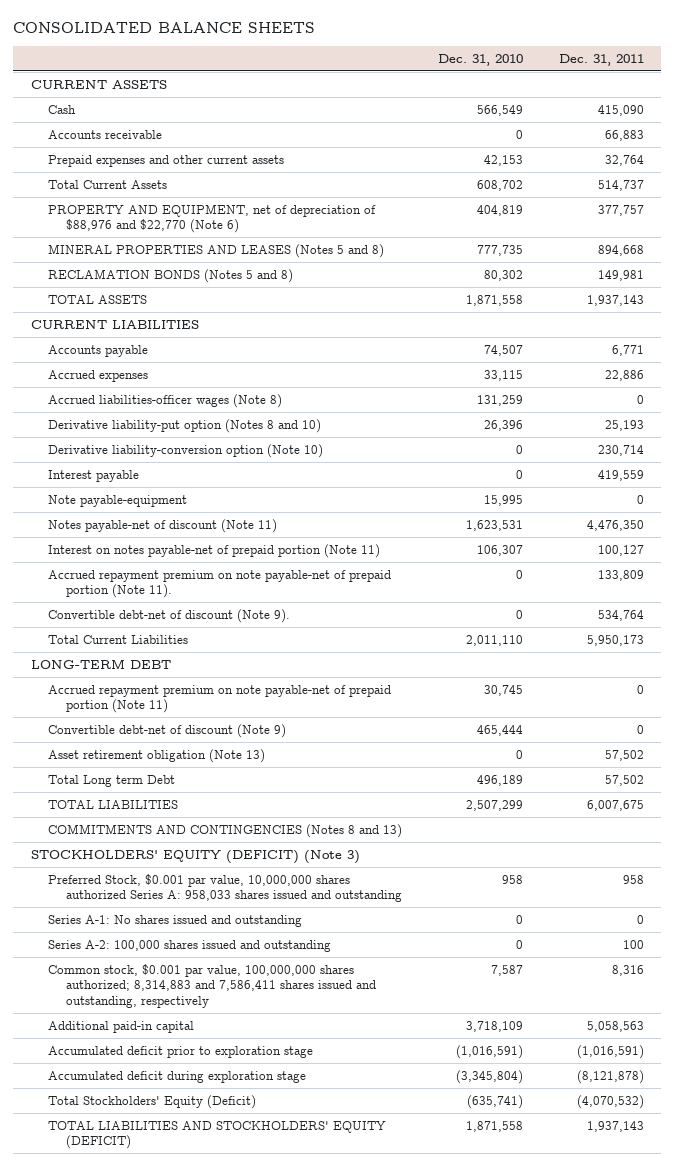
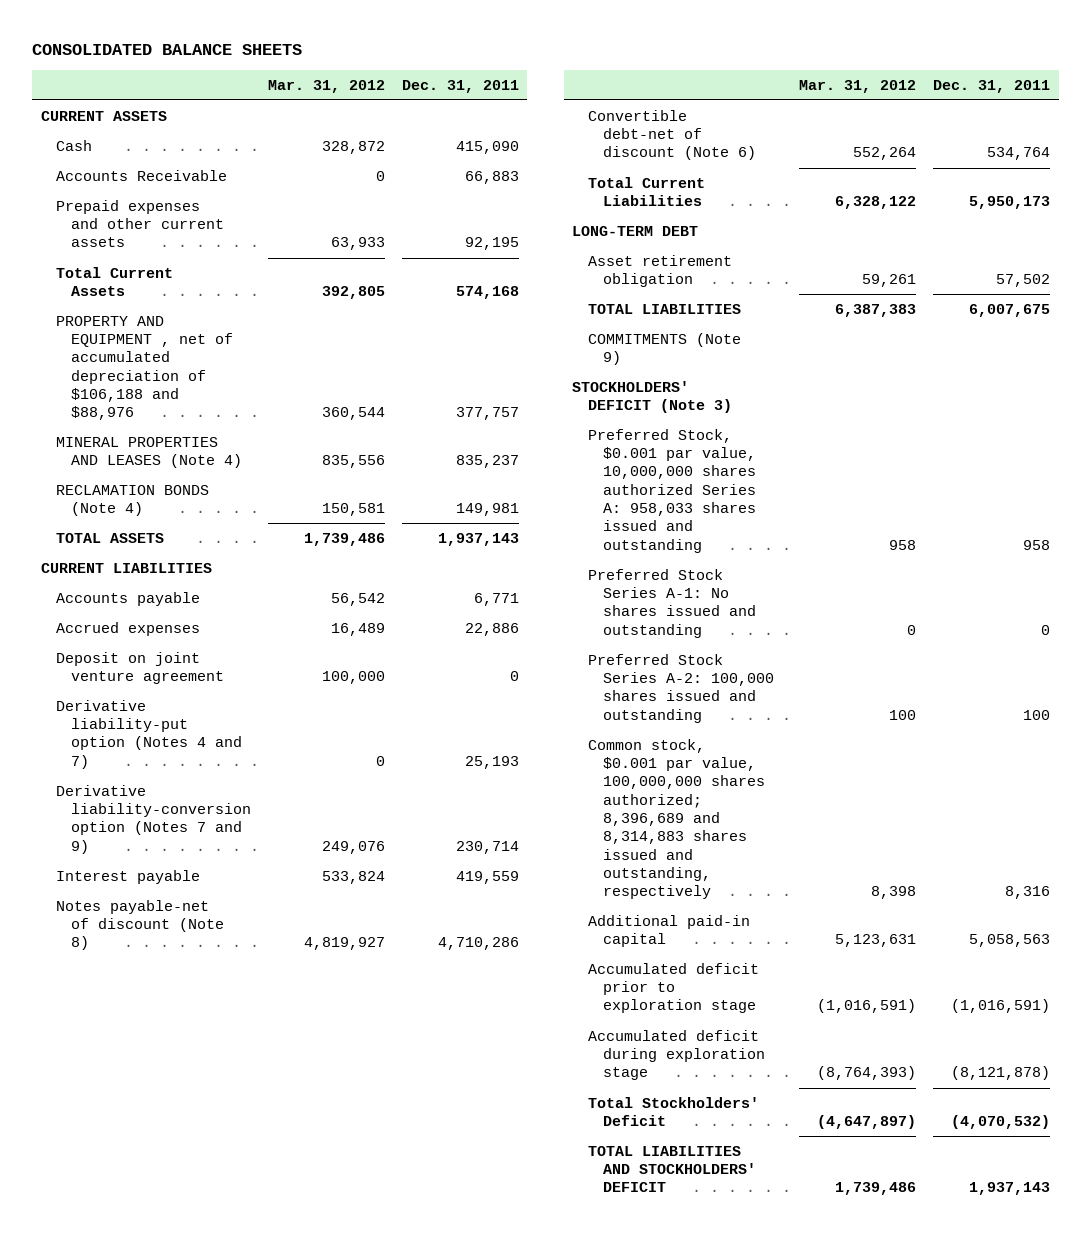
[438,53,524,66] Dec. 31, 2010 -> none
none -> [267,79,385,93] Mar. 31, 2012
[48,129,163,139] Accounts receivable -> [55,169,227,181] Accounts Receivable
[604,154,644,166] 32,764 -> [464,237,519,251] 92,195
[597,179,644,191] 514,737 -> [455,286,519,300] 574,168
[48,203,377,234] PROPERTY AND EQUIPMENT, net of depreciation of $88,976 and $22,770 (Note 6) -> [55,315,233,421] PROPERTY AND EQUIPMENT , net of accumulated depreciation of $106,188 and $88,976
[48,243,385,258] MINERAL PROPERTIES AND LEASES (Notes 5 and 8) -> [55,436,242,469] MINERAL PROPERTIES AND LEASES (Note 4)
[597,244,644,256] 894,668 -> [455,455,519,469] 835,237
[48,268,294,283] RECLAMATION BONDS (Notes 5 and 8) -> [55,484,209,517] RECLAMATION BONDS (Note 4)
[48,393,283,408] Accrued liabilities-officer wages (Note 8) -> none
none -> [55,651,224,685] Deposit on joint venture agreement
[48,418,322,433] Derivative liability-put option (Notes 8 and 10) -> [55,699,242,769] Derivative liability-put option (Notes 4 and 7)
[48,443,324,458] Derivative liability-conversion option (Note 10) -> [55,784,251,854] Derivative liability-conversion option (Notes 7 and 9)
[48,494,188,507] Note payable-equipment -> none
[48,543,381,558] Interest on notes payable-net of prepaid portion (Note 11) -> none
[48,569,392,599] Accrued repayment premium on note payable-net of prepaid portion (Note 11). -> none
[48,518,278,533] Notes payable-net of discount (Note 11) -> [55,899,224,951] Notes payable-net of discount (Note 8)
[586,519,644,531] 4,476,350 -> [437,937,519,951] 4,710,286
[48,608,291,623] Convertible debt-net of discount (Note 9). -> [587,109,756,161] Convertible debt-net of discount (Note 6)
[48,684,392,714] Accrued repayment premium on note payable-net of prepaid portion (Note 11) -> none
[48,723,287,738] Convertible debt-net of discount (Note 9) -> none
[48,774,176,787] Total Long term Debt -> none
[48,748,266,763] Asset retirement obligation (Note 13) -> [587,254,732,288] Asset retirement obligation
[48,823,403,838] COMMITMENTS AND CONTINGENCIES (Notes 8 and 13) -> [587,332,741,366] COMMITMENTS (Note 9)
[30,849,360,864] STOCKHOLDERS' EQUITY (DEFICIT) (Note 3) -> [572,380,732,414] STOCKHOLDERS' DEFICIT (Note 3)
[48,914,303,927] Series A-1: No shares issued and outstanding -> [587,568,756,638] Preferred Stock Series A-1: No shares issued and outstanding
[48,939,332,952] Series A-2: 100,000 shares issued and outstanding -> [587,653,774,723] Preferred Stock Series A-2: 100,000 shares issued and outstanding
[48,963,377,1008] Common stock, $0.001 par value, 100,000,000 shares authorized; 8,314,883 and 7,586,411 shares issued and outstanding, respectively -> [587,738,765,900] Common stock, $0.001 par value, 100,000,000 shares authorized; 8,396,689 and 8,314,883 shares issued and outstanding, respectively
[48,1094,257,1109] Total Stockholders' Equity (Deficit) -> [587,1096,759,1127] Total Stockholders' Deficit
[48,1120,387,1150] TOTAL LIABILITIES AND STOCKHOLDERS' EQUITY (DEFICIT) -> [587,1145,756,1193] TOTAL LIABILITIES AND STOCKHOLDERS' DEFICIT

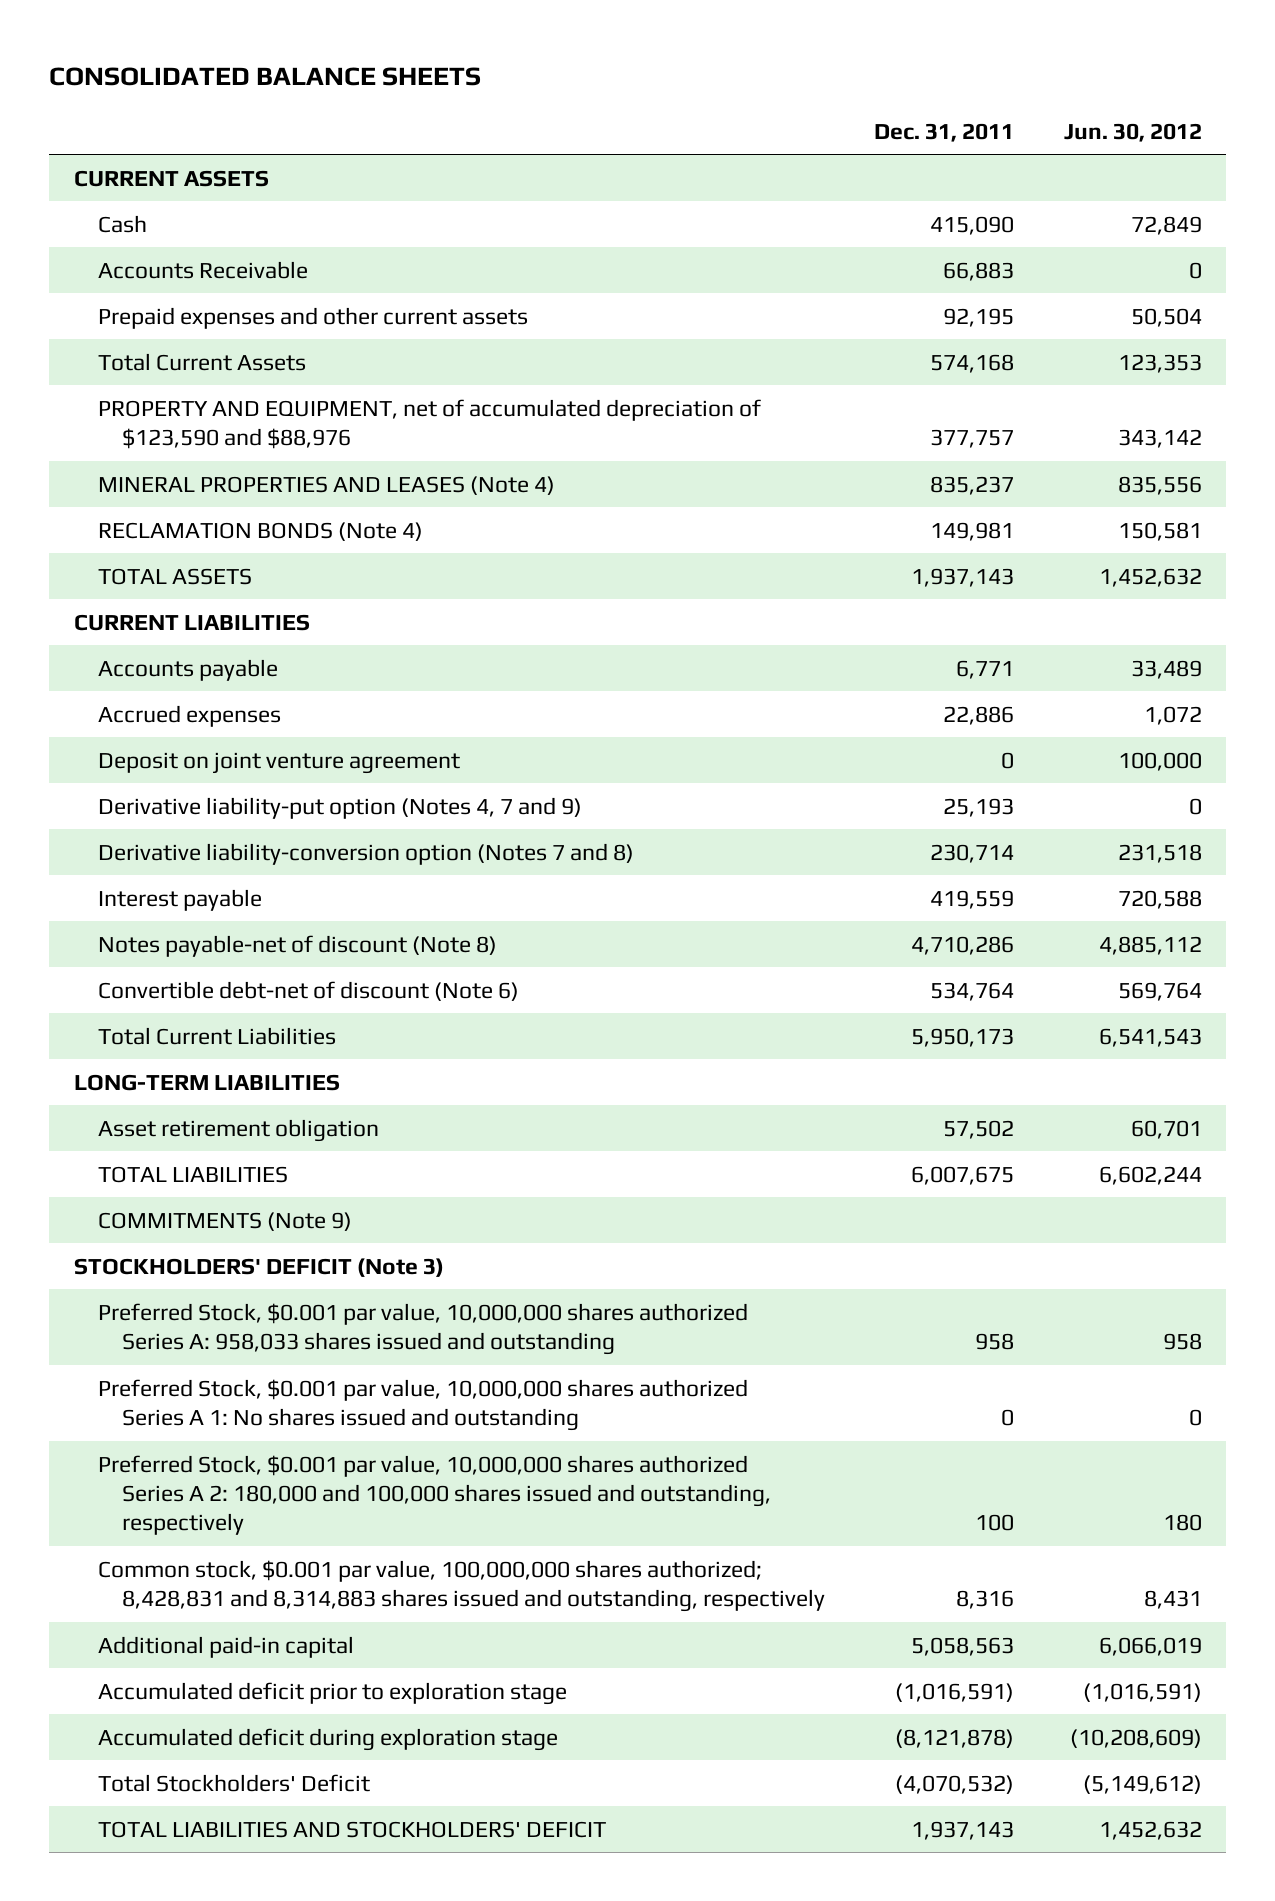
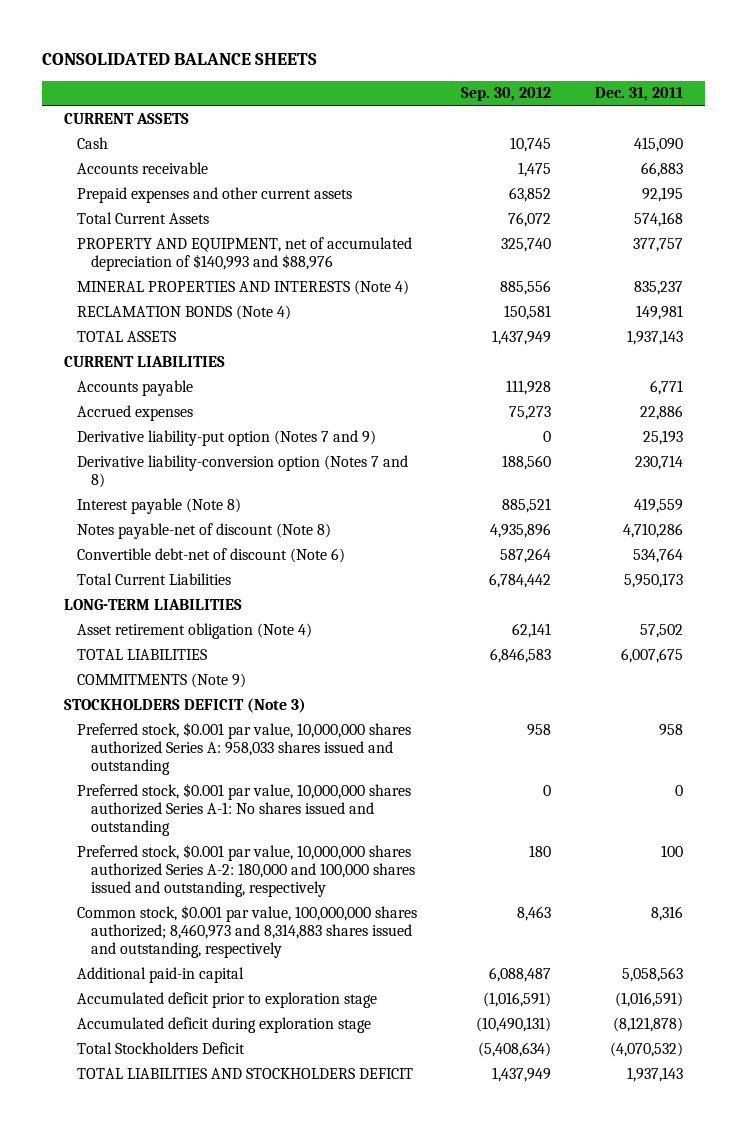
[1063,122,1202,142] Jun. 30, 2012 -> none
none -> [461,87,552,102] Sep. 30, 2012
[98,260,309,279] Accounts Receivable -> [77,161,209,174] Accounts receivable
[98,398,762,449] PROPERTY AND EQUIPMENT, net of accumulated depreciation of $123,590 and $88,976 -> [77,236,413,271] PROPERTY AND EQUIPMENT, net of accumulated depreciation of $140,993 and $88,976
[98,475,556,495] MINERAL PROPERTIES AND LEASES (Note 4) -> [77,279,410,295] MINERAL PROPERTIES AND INTERESTS (Note 4)
[98,751,461,774] Deposit on joint venture agreement -> none
[98,796,583,819] Derivative liability-put option (Notes 4, 7 and 9) -> [77,429,377,446] Derivative liability-put option (Notes 7 and 9)
[98,888,263,911] Interest payable -> [77,497,242,514] Interest payable (Note 8)
[98,1118,380,1142] Asset retirement obligation -> [77,622,313,639] Asset retirement obligation (Note 4)
[73,1257,444,1277] STOCKHOLDERS' DEFICIT (Note 3) -> [63,697,306,713] STOCKHOLDERS DEFICIT (Note 3)
[98,1302,749,1355] Preferred Stock, $0.001 par value, 10,000,000 shares authorized Series A: 958,033 shares issued and outstanding -> [77,721,412,775] Preferred stock, $0.001 par value, 10,000,000 shares authorized Series A: 958,033 shares issued and outstanding
[98,1378,749,1431] Preferred Stock, $0.001 par value, 10,000,000 shares authorized Series A 1: No shares issued and outstanding -> [77,782,412,836] Preferred stock, $0.001 par value, 10,000,000 shares authorized Series A-1: No shares issued and outstanding
[98,1454,772,1536] Preferred Stock, $0.001 par value, 10,000,000 shares authorized Series A 2: 180,000 and 100,000 shares issued and outstanding, respectively -> [77,843,416,897] Preferred stock, $0.001 par value, 10,000,000 shares authorized Series A-2: 180,000 and 100,000 shares issued and outstanding, respectively
[98,1559,826,1612] Common stock, $0.001 par value, 100,000,000 shares authorized; 8,428,831 and 8,314,883 shares issued and outstanding, respectively -> [77,904,418,958] Common stock, $0.001 par value, 100,000,000 shares authorized; 8,460,973 and 8,314,883 shares issued and outstanding, respectively
[98,1773,371,1792] Total Stockholders' Deficit -> [77,1041,246,1054] Total Stockholders Deficit
[98,1820,607,1838] TOTAL LIABILITIES AND STOCKHOLDERS' DEFICIT -> [77,1067,414,1079] TOTAL LIABILITIES AND STOCKHOLDERS DEFICIT

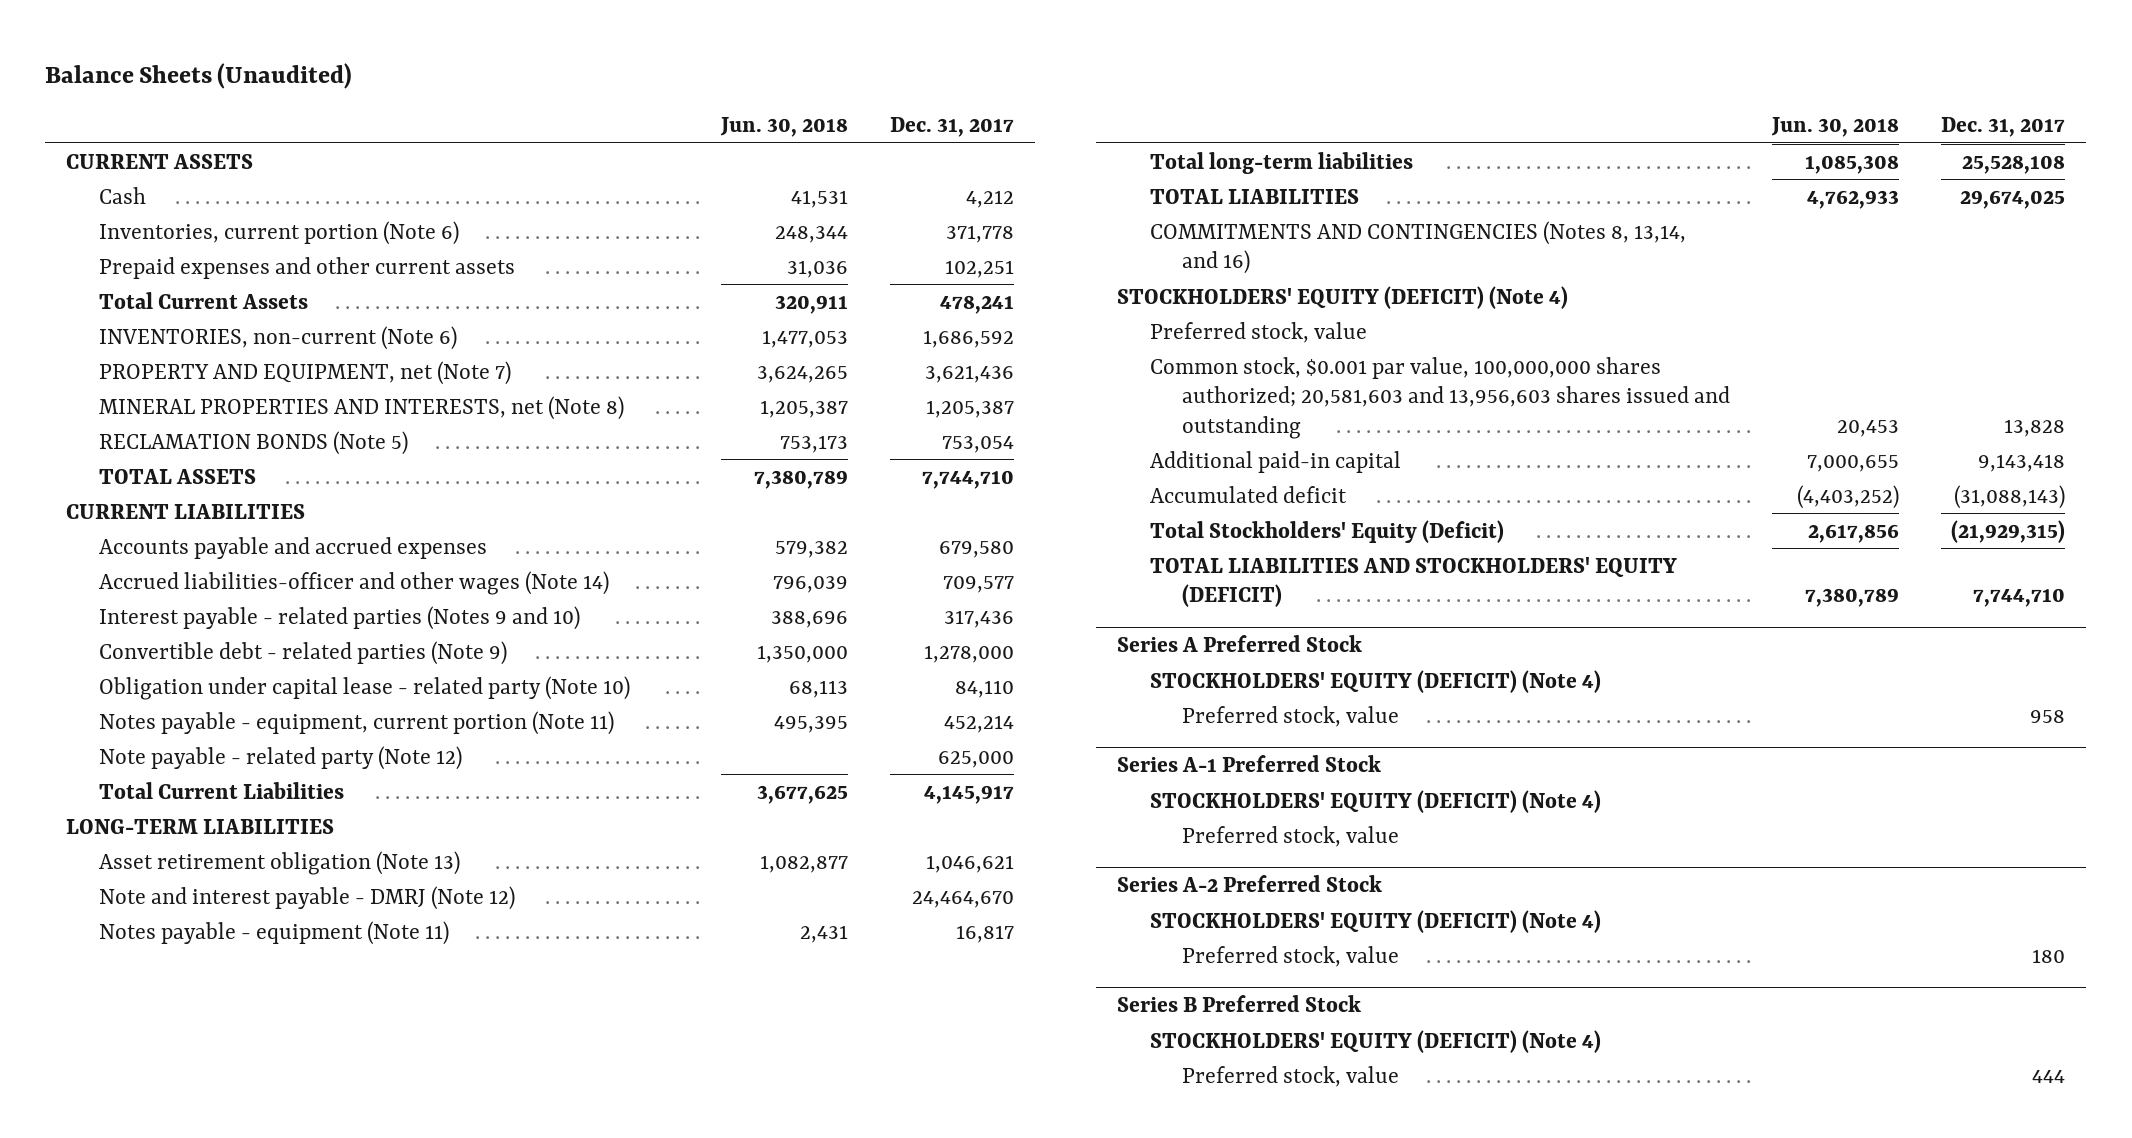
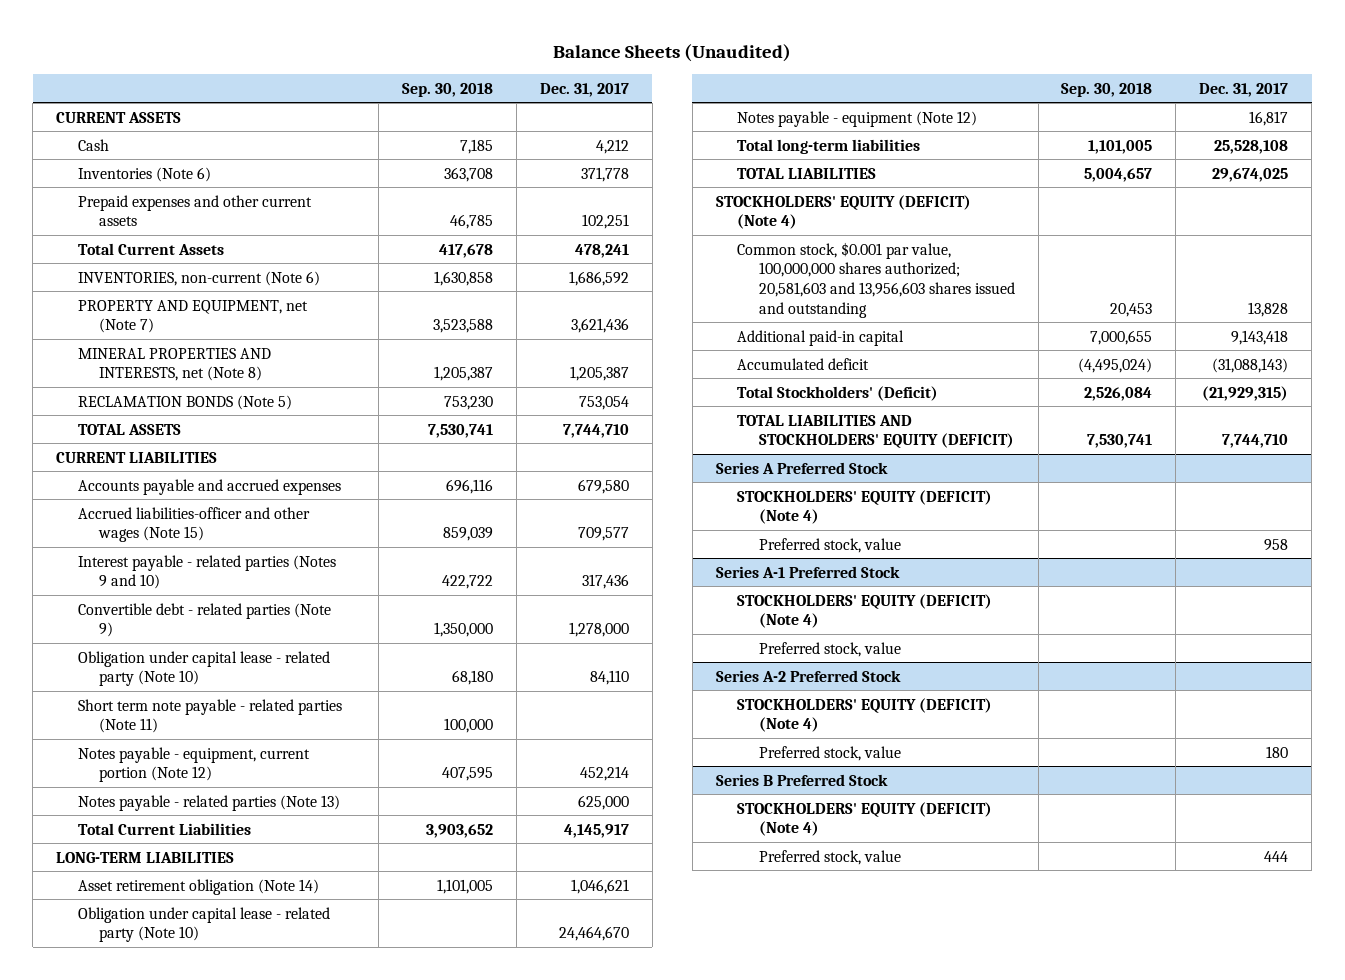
[720,116,849,137] Jun. 30, 2018 -> none
none -> [401,82,493,97] Sep. 30, 2018
[98,220,459,245] Inventories, current portion (Note 6) -> [77,166,211,182] Inventories (Note 6)
[98,570,609,595] Accrued liabilities-officer and other wages (Note 14) -> [77,506,310,543] Accrued liabilities-officer and other wages (Note 15)
none -> [77,698,342,734] Short term note payable - related parties (Note 11)
[98,710,614,735] Notes payable - equipment, current portion (Note 11) -> [77,746,310,783] Notes payable - equipment, current portion (Note 12)
[98,745,462,770] Note payable - related party (Note 12) -> [77,794,340,811] Notes payable - related parties (Note 13)
[98,850,460,875] Asset retirement obligation (Note 13) -> [77,878,319,895] Asset retirement obligation (Note 14)
[98,885,515,910] Note and interest payable - DMRJ (Note 12) -> [77,906,330,943] Obligation under capital lease - related party (Note 10)
[98,920,449,945] Notes payable - equipment (Note 11) -> [737,110,978,127] Notes payable - equipment (Note 12)
[1149,220,1686,275] COMMITMENTS AND CONTINGENCIES (Notes 8, 13,14, and 16) -> none
[1149,321,1367,343] Preferred stock, value -> none
[1149,519,1504,543] Total Stockholders' Equity (Deficit) -> [737,385,939,401] Total Stockholders' (Deficit)

